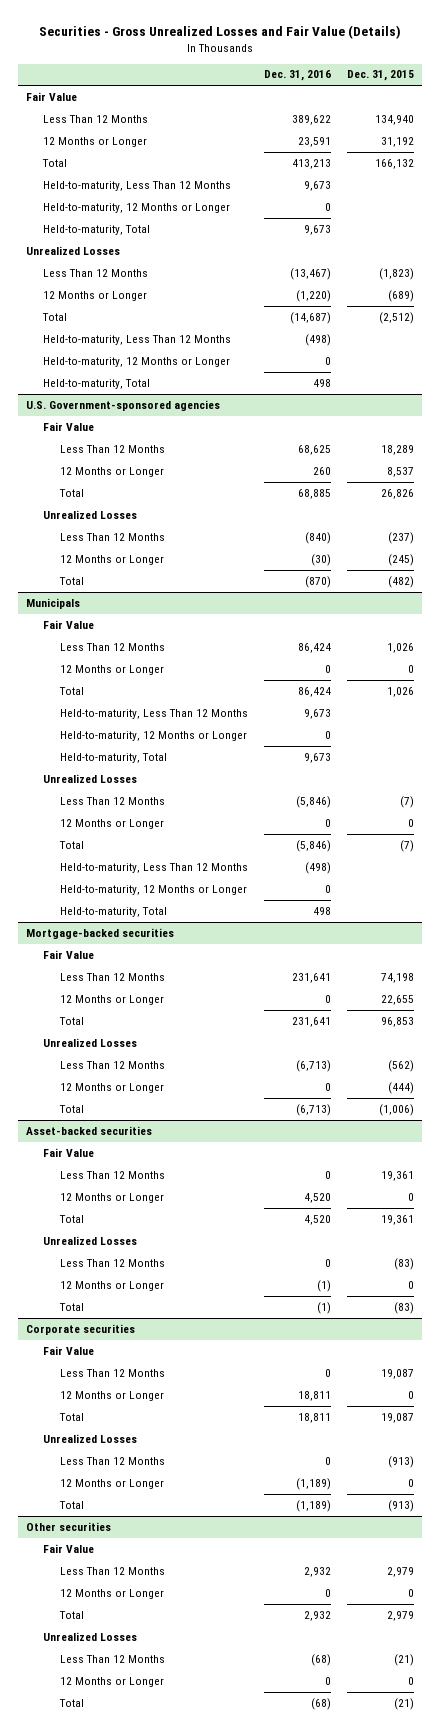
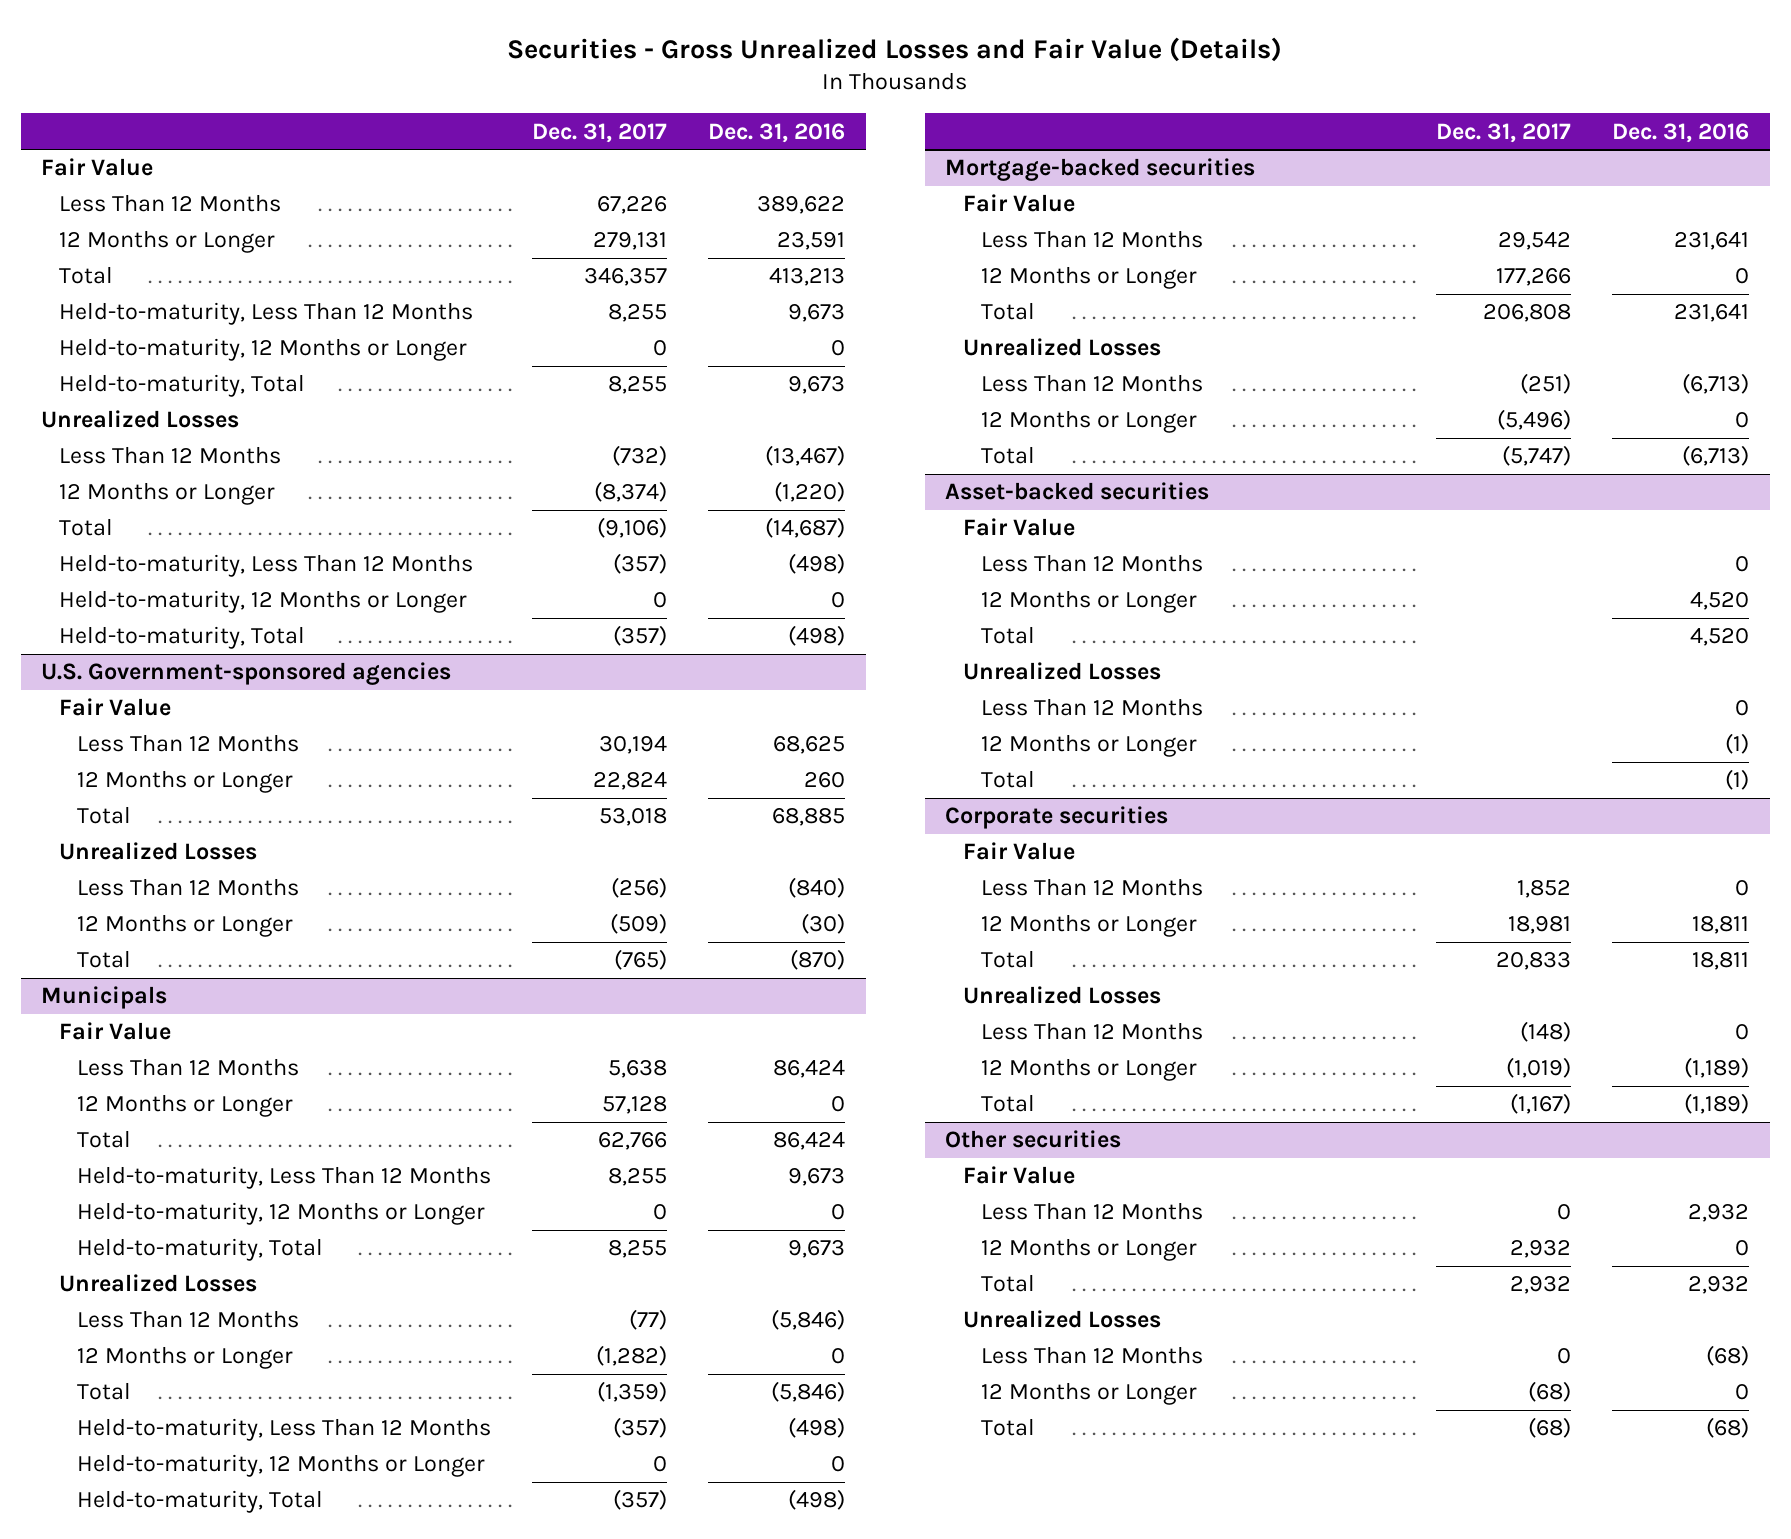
[347,70,415,82] Dec. 31, 2015 -> none
none -> [532,122,668,143] Dec. 31, 2017
[313,378,332,387] 498 -> [788,625,846,647] (498)
[313,906,332,915] 498 -> [788,1489,846,1511] (498)

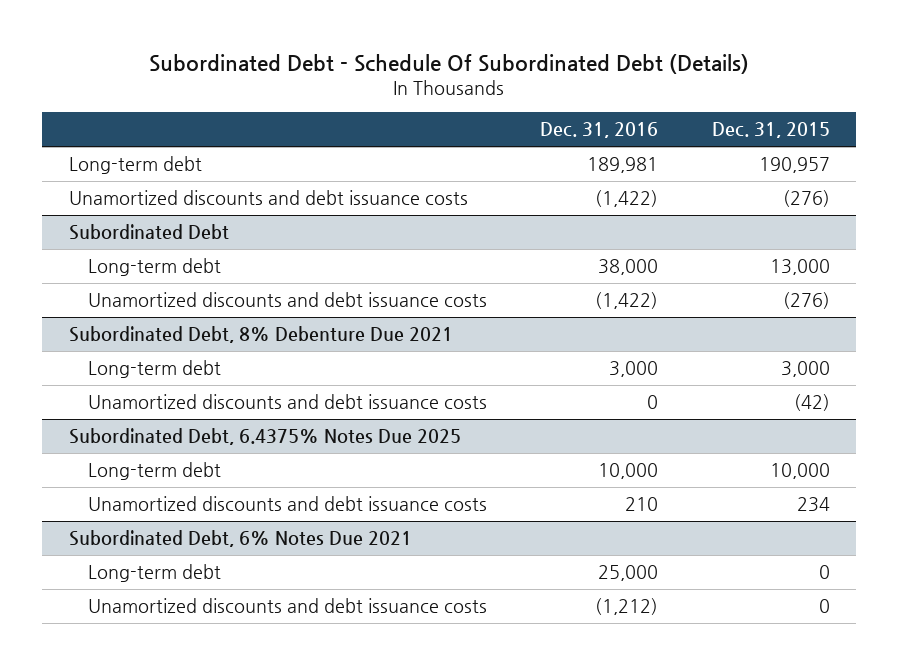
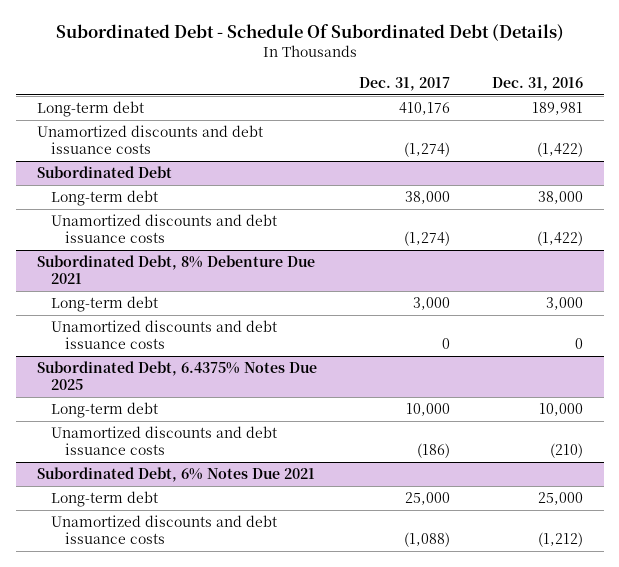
[711,122,830,139] Dec. 31, 2015 -> none
none -> [358,76,450,91] Dec. 31, 2017
[625,497,659,512] 210 -> [549,443,583,459] (210)

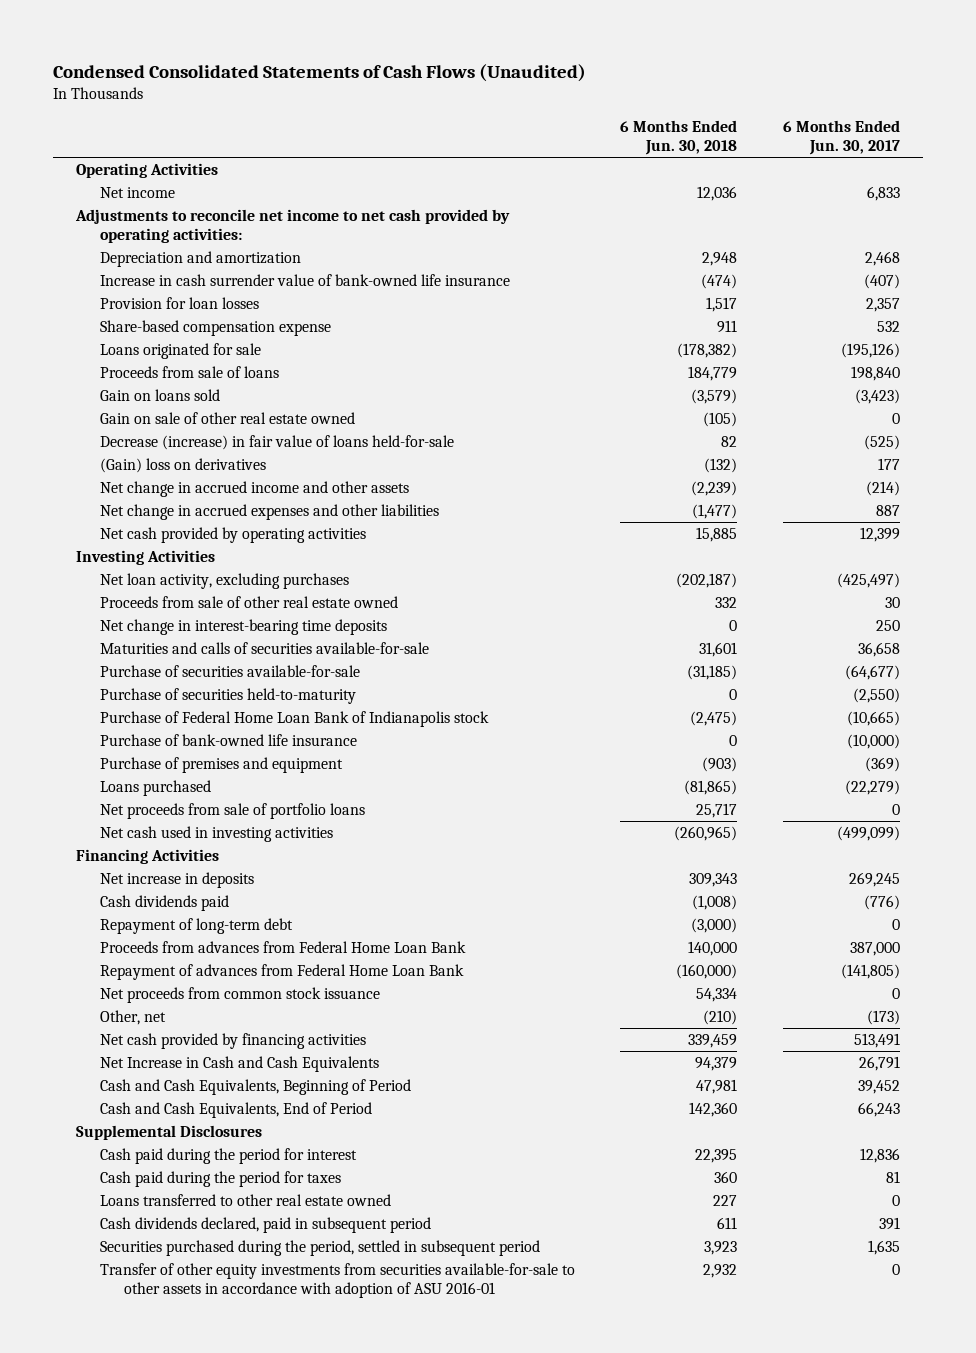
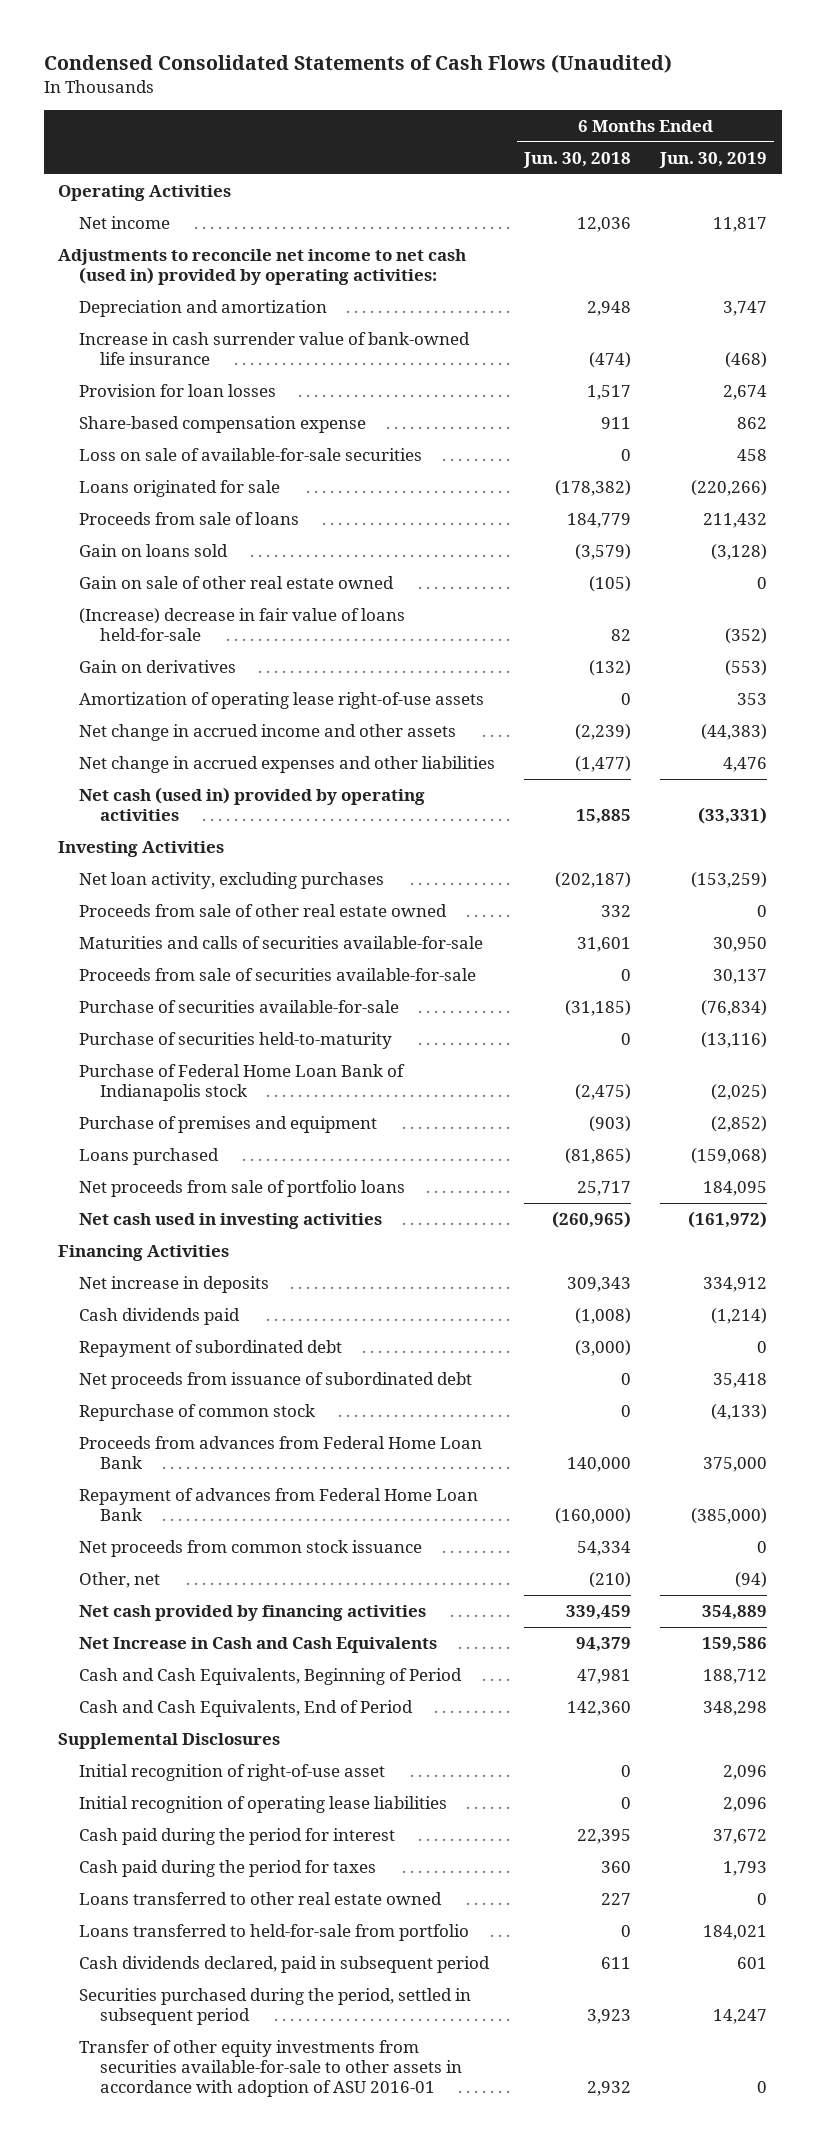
[782,120,900,156] 6 Months Ended Jun. 30, 2017 -> none
none -> [659,151,768,168] Jun. 30, 2019
[74,208,510,243] Adjustments to reconcile net income to net cash provided by operating activities: -> [58,249,467,286] Adjustments to reconcile net income to net cash (used in) provided by operating activities:
none -> [79,448,423,462] Loss on sale of available-for-sale securities
[99,434,454,450] Decrease (increase) in fair value of loans held-for-sale -> [79,608,406,642] (Increase) decrease in fair value of loans held-for-sale
[99,457,266,473] (Gain) loss on derivatives -> [79,660,237,674] Gain on derivatives
none -> [79,692,485,710] Amortization of operating lease right-of-use assets
[99,526,366,543] Net cash provided by operating activities -> [79,787,426,822] Net cash (used in) provided by operating activities
[99,618,387,635] Net change in interest-bearing time deposits -> none
none -> [79,968,477,982] Proceeds from sale of securities available-for-sale
[99,733,357,746] Purchase of bank-owned life insurance -> none
[99,917,293,934] Repayment of long-term debt -> [79,1340,343,1358] Repayment of subordinated debt
none -> [79,1372,473,1390] Net proceeds from issuance of subordinated debt
none -> [79,1404,316,1422] Repurchase of common stock
none -> [79,1764,386,1782] Initial recognition of right-of-use asset
none -> [79,1796,448,1814] Initial recognition of operating lease liabilities
none -> [79,1924,470,1942] Loans transferred to held-for-sale from portfolio

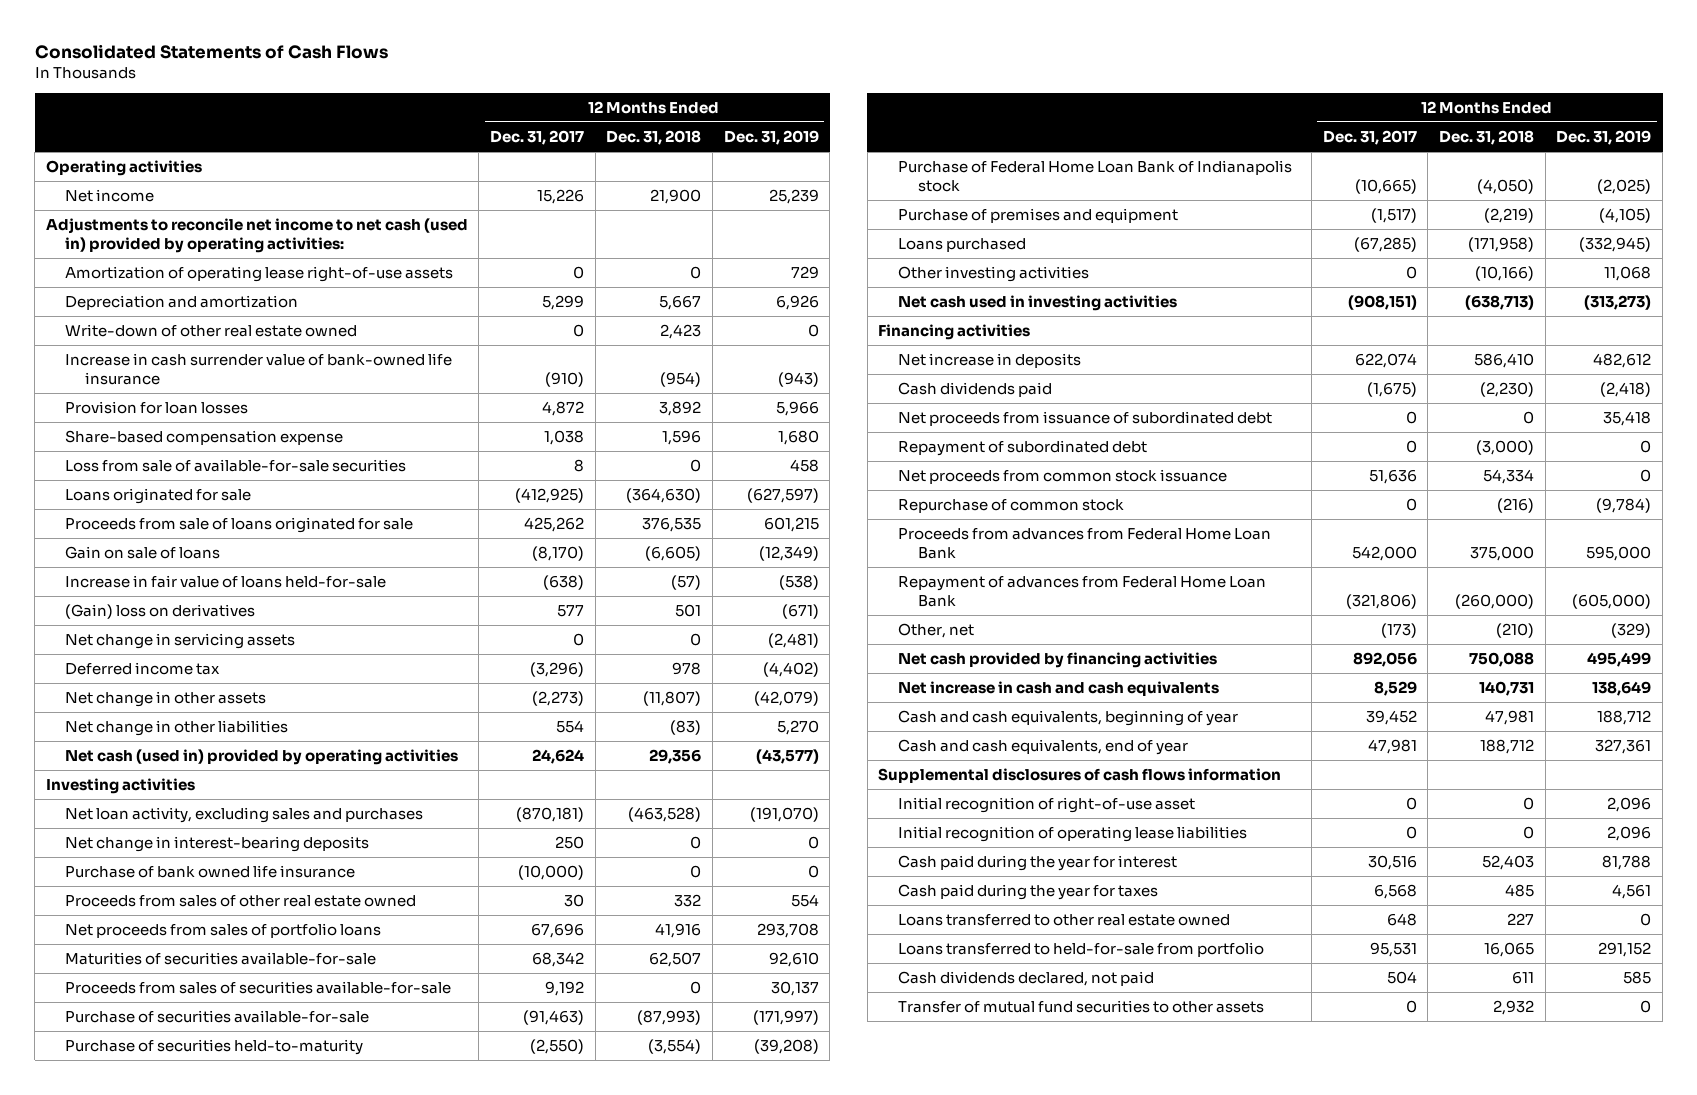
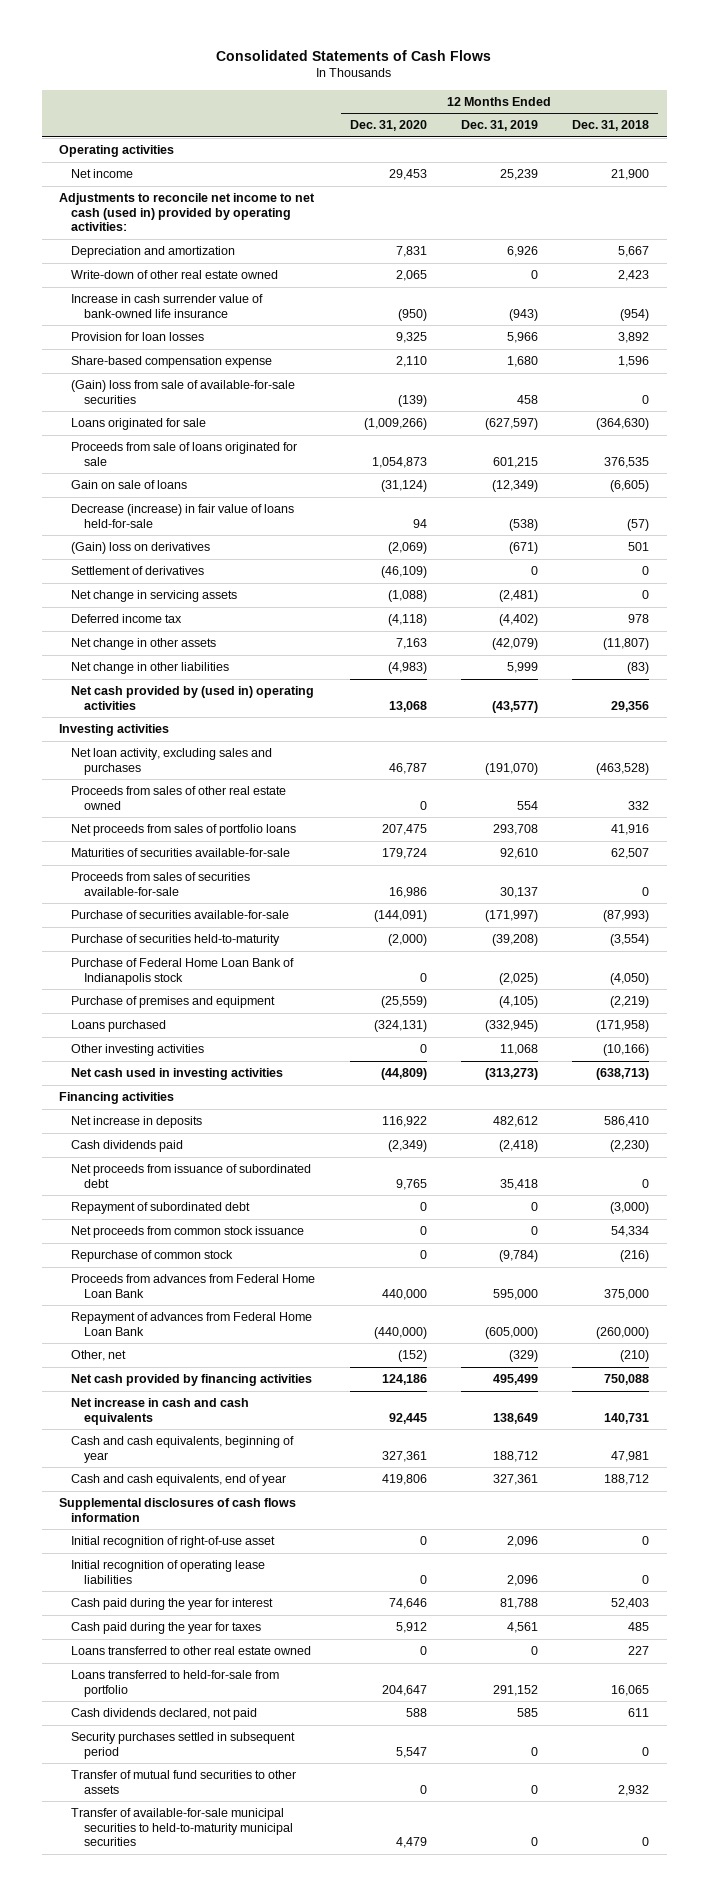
[490,129,585,145] Dec. 31, 2017 -> none
none -> [349,120,427,132] Dec. 31, 2020
[65,266,454,283] Amortization of operating lease right-of-use assets -> none
[65,459,407,473] Loss from sale of available-for-sale securities -> [71,380,296,404] (Gain) loss from sale of available-for-sale securities
[65,575,387,589] Increase in fair value of loans held-for-sale -> [71,504,295,528] Decrease (increase) in fair value of loans held-for-sale
none -> [71,566,205,576] Settlement of derivatives
[776,720,819,736] 5,270 -> [506,662,538,674] 5,999
[65,749,459,766] Net cash (used in) provided by operating activities -> [71,686,315,710] Net cash provided by (used in) operating activities
[65,836,370,853] Net change in interest-bearing deposits -> none
[65,865,356,879] Purchase of bank owned life insurance -> none
none -> [71,1732,296,1759] Security purchases settled in subsequent period
none -> [71,1808,293,1847] Transfer of available-for-sale municipal securities to held-to-maturity municipal securities

